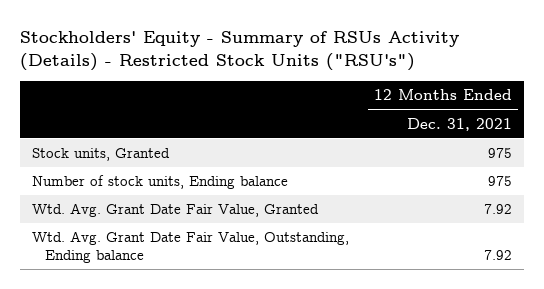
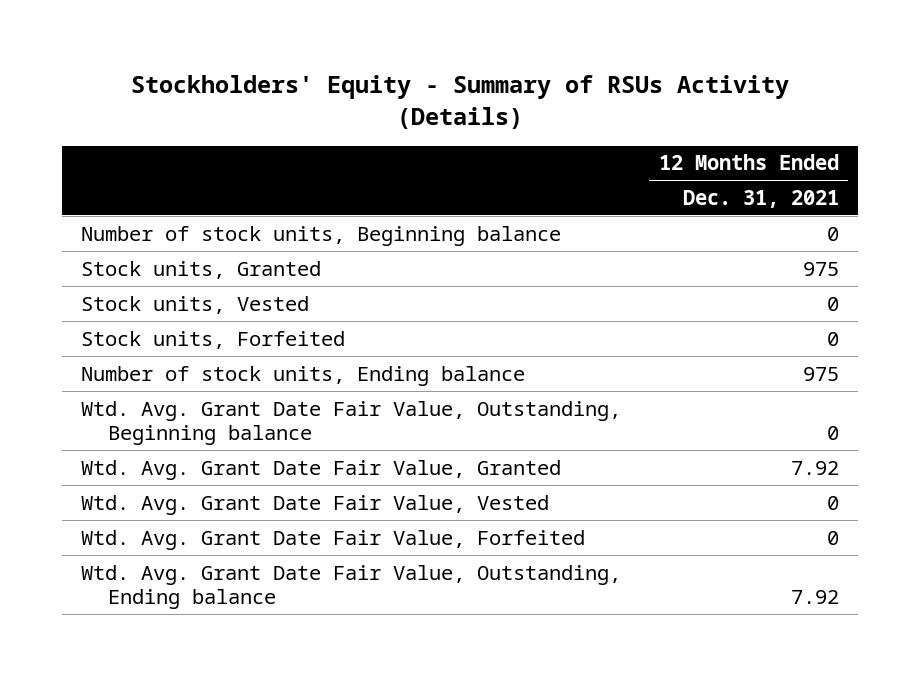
[20,31,460,72] Stockholders' Equity - Summary of RSUs Activity (Details) - Restricted Stock Units ("RSU's") -> [130,75,789,130] Stockholders' Equity - Summary of RSUs Activity (Details)
none -> [80,225,561,246] Number of stock units, Beginning balance
none -> [80,295,309,314] Stock units, Vested
none -> [80,330,345,349] Stock units, Forfeited
none -> [80,400,621,446] Wtd. Avg. Grant Date Fair Value, Outstanding, Beginning balance
none -> [80,494,549,515] Wtd. Avg. Grant Date Fair Value, Vested
none -> [80,529,585,550] Wtd. Avg. Grant Date Fair Value, Forfeited

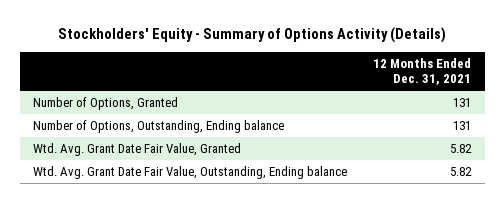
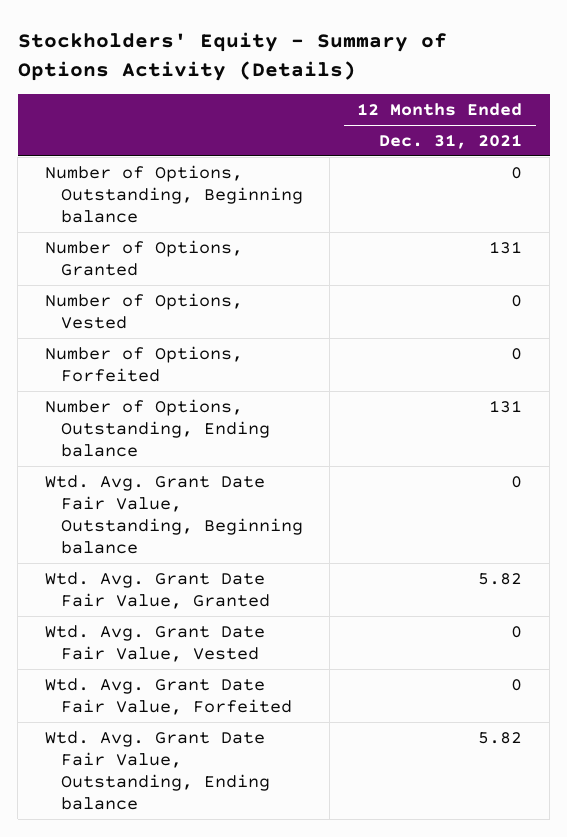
none -> [45,164,303,223] Number of Options, Outstanding, Beginning balance
none -> [45,292,244,329] Number of Options, Vested
none -> [45,345,244,382] Number of Options, Forfeited
none -> [45,474,303,554] Wtd. Avg. Grant Date Fair Value, Outstanding, Beginning balance
none -> [45,624,266,662] Wtd. Avg. Grant Date Fair Value, Vested
none -> [45,677,292,715] Wtd. Avg. Grant Date Fair Value, Forfeited

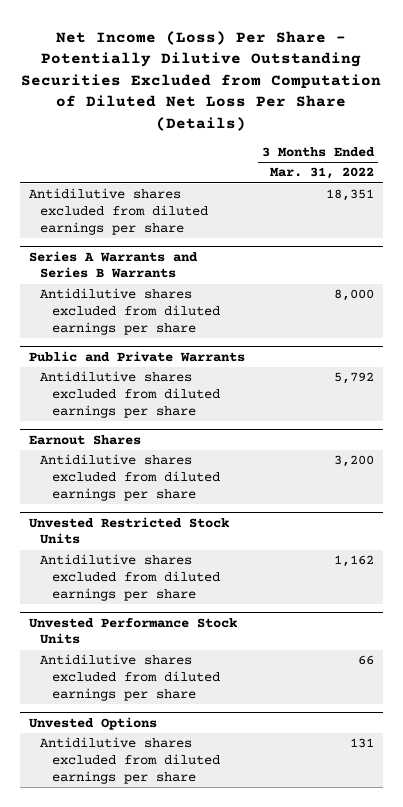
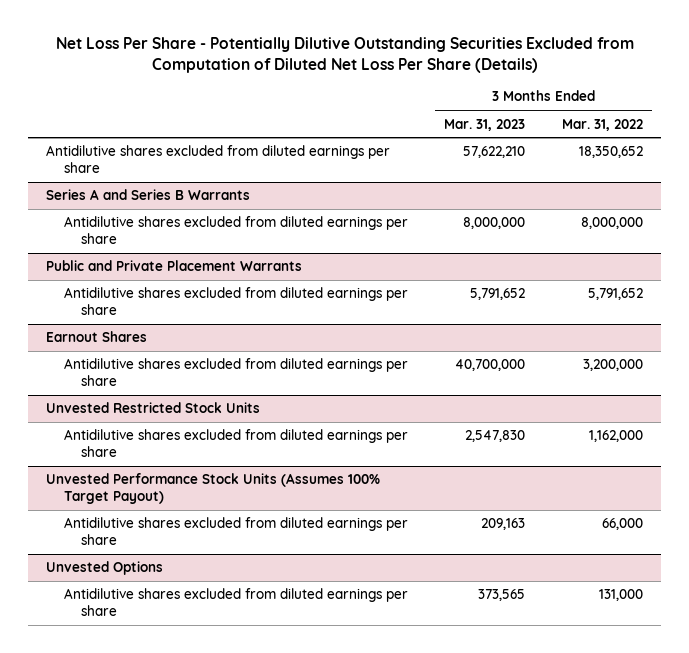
[21,30,382,131] Net Income (Loss) Per Share - Potentially Dilutive Outstanding Securities Excluded from Computation of Diluted Net Loss Per Share (Details) -> [55,36,634,73] Net Loss Per Share - Potentially Dilutive Outstanding Securities Excluded from Computation of Diluted Net Loss Per Share (Details)
none -> [444,118,526,131] Mar. 31, 2023
[326,189,375,202] 18,351 -> [578,146,643,159] 18,350,652
[28,250,198,279] Series A Warrants and Series B Warrants -> [46,189,251,201] Series A and Series B Warrants
[334,289,375,302] 8,000 -> [580,217,643,230] 8,000,000
[28,350,245,362] Public and Private Warrants -> [46,260,303,272] Public and Private Placement Warrants
[334,372,375,385] 5,792 -> [587,288,643,301] 5,791,652
[334,455,375,468] 3,200 -> [582,359,643,372] 3,200,000
[334,555,375,568] 1,162 -> [588,430,643,443] 1,162,000
[28,617,237,645] Unvested Performance Stock Units -> [46,473,381,504] Unvested Performance Stock Units (Assumes 100% Target Payout)
[358,655,375,666] 66 -> [601,518,643,531] 66,000
[350,738,375,749] 131 -> [598,589,643,602] 131,000

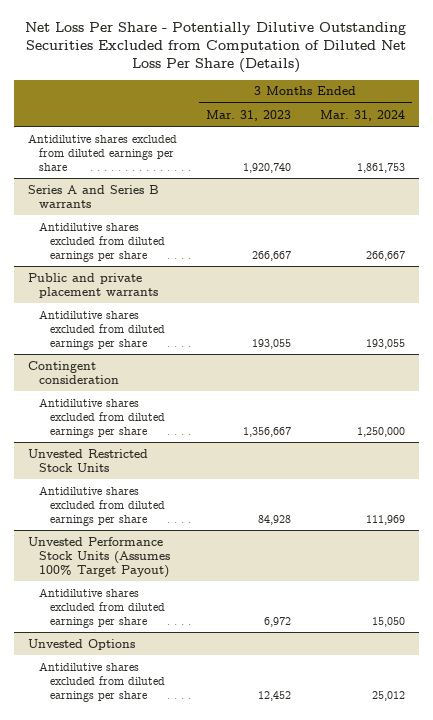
[561,118,643,131] Mar. 31, 2022 -> none
none -> [319,109,405,121] Mar. 31, 2024
[46,331,148,343] Earnout Shares -> none
[463,146,526,159] 57,622,210 -> [242,162,291,173] 1,920,740
[46,189,251,201] Series A and Series B Warrants -> [28,184,160,208] Series A and Series B warrants
[463,217,526,230] 8,000,000 -> [251,250,291,261] 266,667
[46,260,303,272] Public and Private Placement Warrants -> [28,272,158,298] Public and private placement warrants
[470,288,526,301] 5,791,652 -> [251,338,291,349] 193,055
none -> [28,360,119,384] Contingent consideration
[455,359,526,372] 40,700,000 -> [242,426,291,437] 1,356,667
[465,430,526,443] 2,547,830 -> [257,514,291,525] 84,928
[481,518,526,531] 209,163 -> [263,616,291,627] 6,972
[478,589,526,602] 373,565 -> [257,690,291,701] 12,452

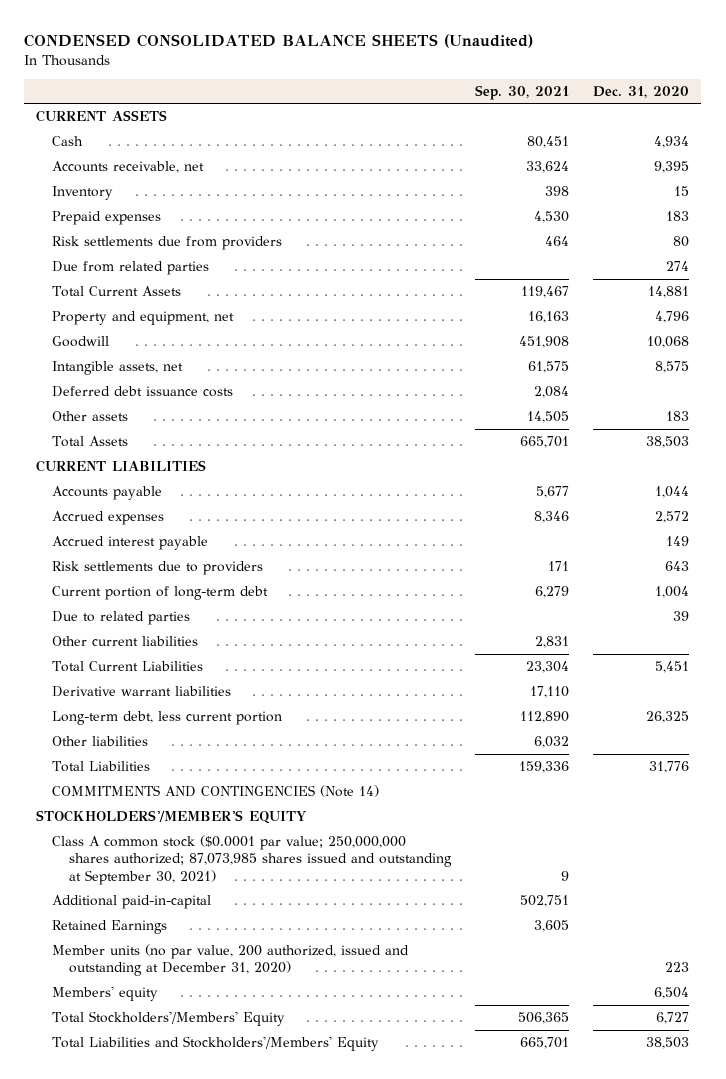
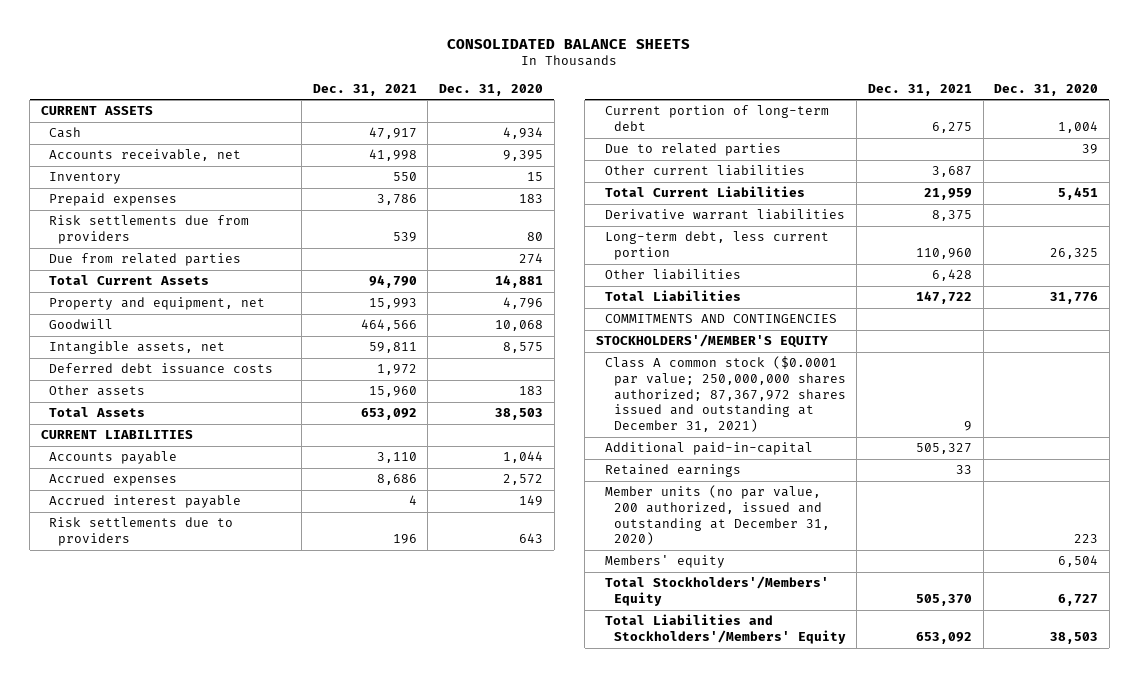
[24,33,534,48] CONDENSED CONSOLIDATED BALANCE SHEETS (Unaudited) -> [447,38,691,49] CONSOLIDATED BALANCE SHEETS
[474,84,569,100] Sep. 30, 2021 -> none
none -> [312,83,417,96] Dec. 31, 2021
[52,785,380,798] COMMITMENTS AND CONTINGENCIES (Note 14) -> [604,314,837,324] COMMITMENTS AND CONTINGENCIES
[52,835,452,885] Class A common stock ($0.0001 par value; 250,000,000 shares authorized; 87,073,985 shares issued and outstanding at September 30, 2021) -> [604,356,846,432] Class A common stock ($0.0001 par value; 250,000,000 shares authorized; 87,367,972 shares issued and outstanding at December 31, 2021)
[52,920,168,935] Retained Earnings -> [604,464,741,478] Retained earnings

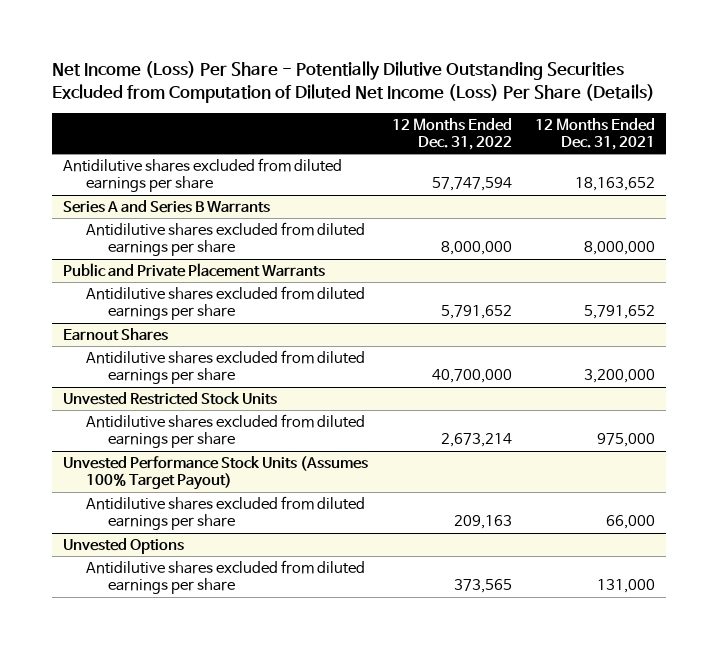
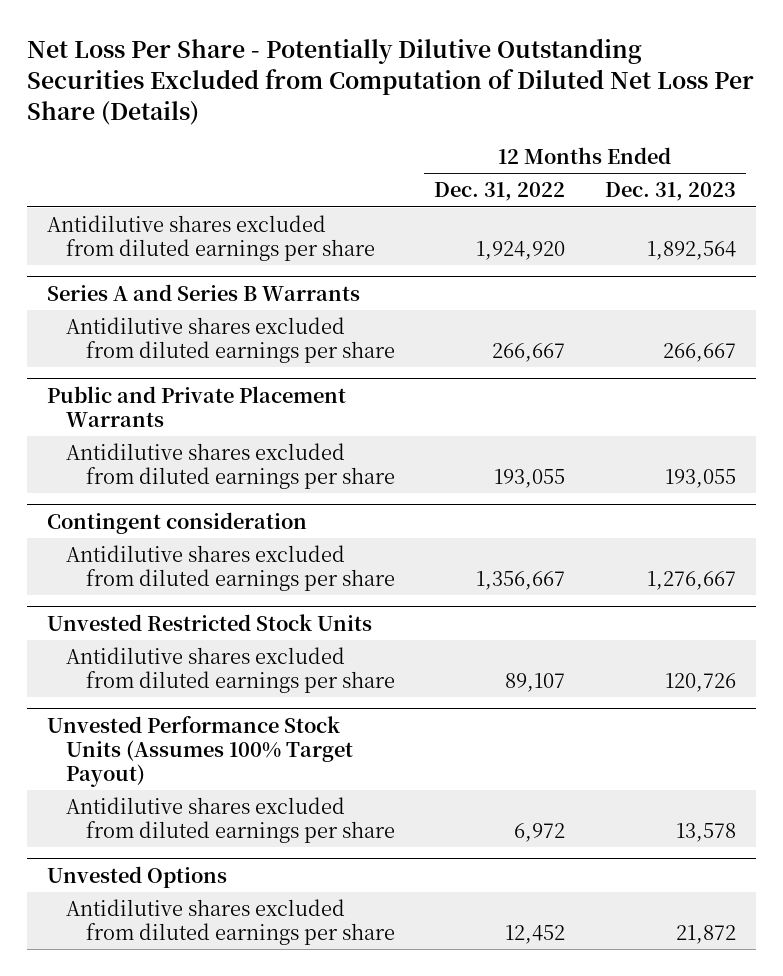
[51,60,655,103] Net Income (Loss) Per Share - Potentially Dilutive Outstanding Securities Excluded from Computation of Diluted Net Income (Loss) Per Share (Details) -> [27,38,755,126] Net Loss Per Share - Potentially Dilutive Outstanding Securities Excluded from Computation of Diluted Net Loss Per Share (Details)
[534,117,655,151] 12 Months Ended Dec. 31, 2021 -> none
none -> [605,182,737,202] Dec. 31, 2023
[431,177,512,192] 57,747,594 -> [476,240,566,260] 1,924,920
[440,241,512,256] 8,000,000 -> [492,342,566,362] 266,667
[63,327,169,341] Earnout Shares -> none
[440,305,512,320] 5,791,652 -> [494,468,566,488] 193,055
none -> [47,511,308,534] Contingent consideration
[431,369,512,384] 40,700,000 -> [476,570,566,590] 1,356,667
[440,433,512,448] 2,673,214 -> [505,672,566,692] 89,107
[453,515,512,530] 209,163 -> [514,822,566,842] 6,972
[453,579,512,594] 373,565 -> [505,924,566,944] 12,452

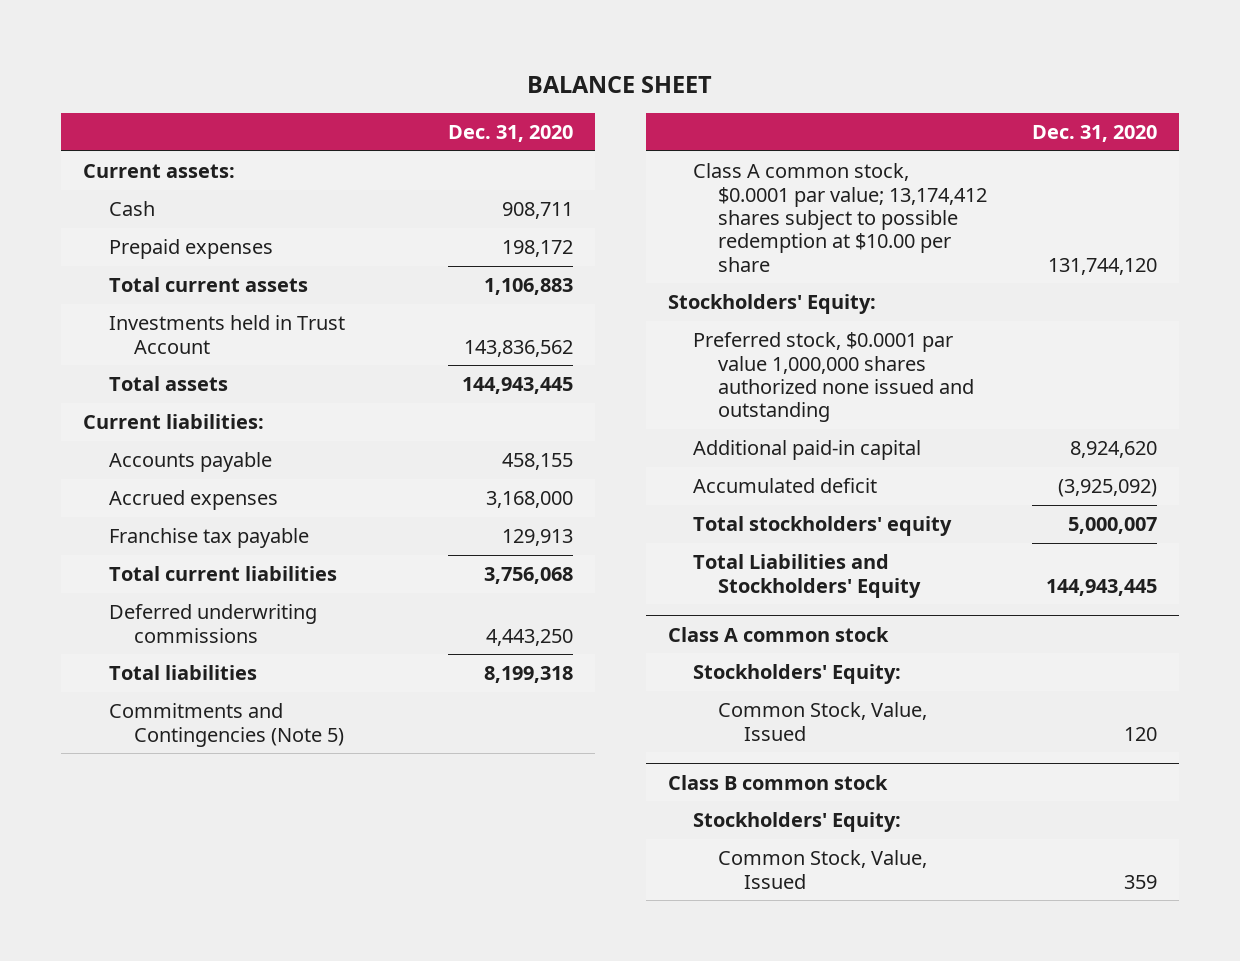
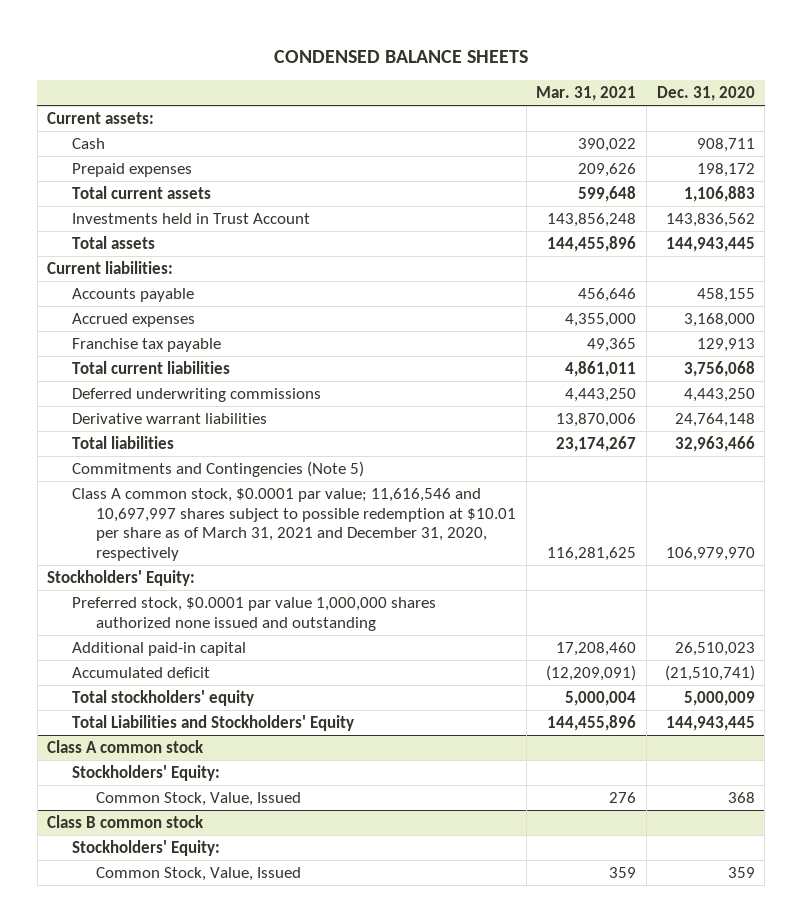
[527,75,713,93] BALANCE SHEET -> [274,50,529,64] CONDENSED BALANCE SHEETS
none -> [536,86,637,102] Mar. 31, 2021
none -> [71,413,267,425] Derivative warrant liabilities
[483,666,573,684] 8,199,318 -> [674,436,755,453] 32,963,466
[693,163,988,272] Class A common stock, $0.0001 par value; 13,174,412 shares subject to possible redemption at $10.00 per share -> [71,488,517,561] Class A common stock, $0.0001 par value; 11,616,546 and 10,697,997 shares subject to possible redemption at $10.01 per share as of March 31, 2021 and December 31, 2020, respectively
[1047,257,1157,275] 131,744,120 -> [665,546,755,561] 106,979,970
[1069,441,1157,459] 8,924,620 -> [674,642,755,657] 26,510,023
[1057,479,1157,498] (3,925,092) -> [664,665,755,682] (21,510,741)
[1067,517,1157,535] 5,000,007 -> [683,691,755,707] 5,000,009
[1123,726,1157,741] 120 -> [727,792,755,804] 368

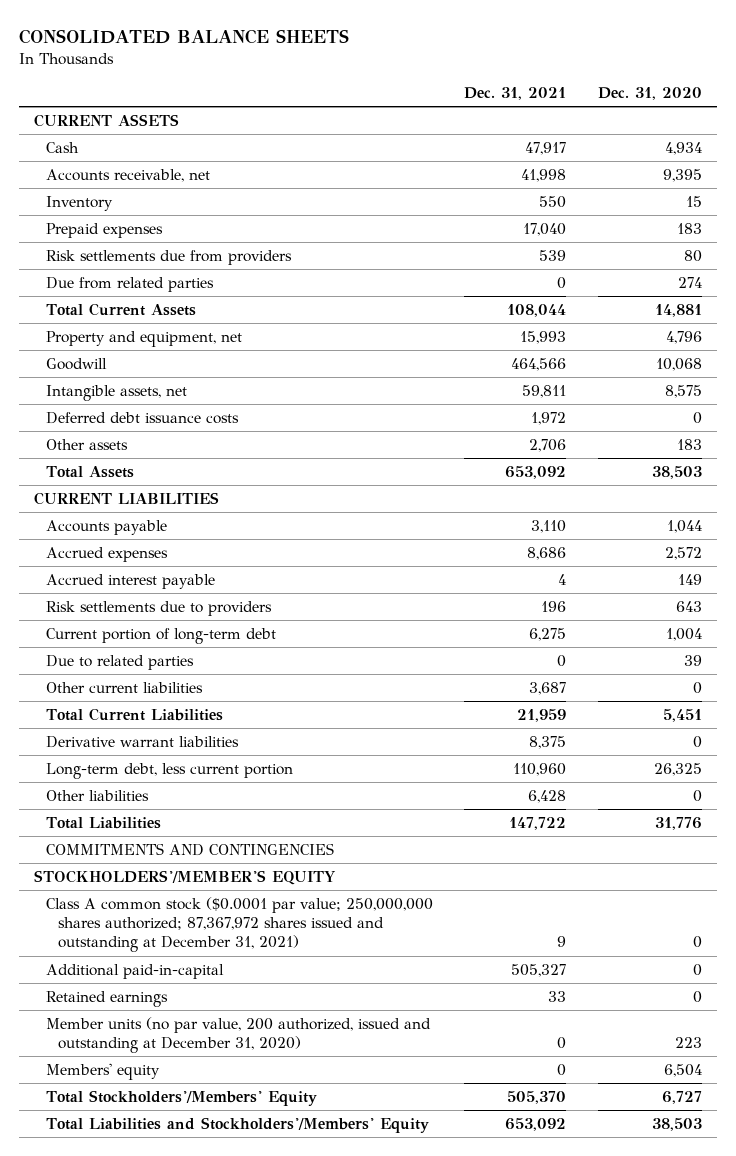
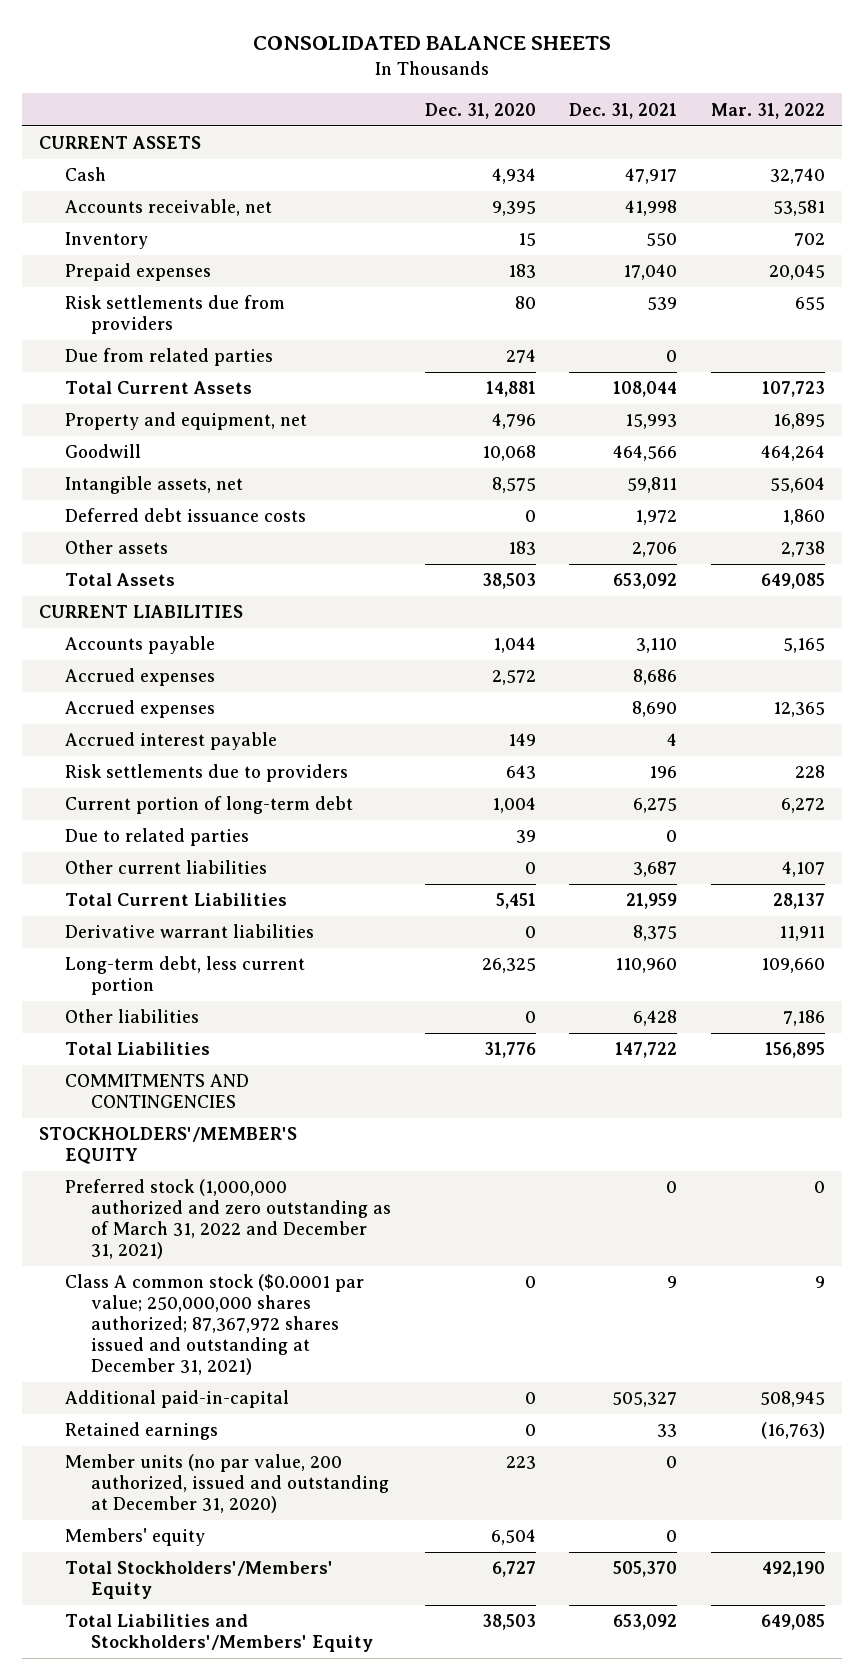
none -> [711,102,826,119] Mar. 31, 2022
none -> [65,700,216,719] Accrued expenses
none -> [65,1179,392,1260] Preferred stock (1,000,000 authorized and zero outstanding as of March 31, 2022 and December 31, 2021)

